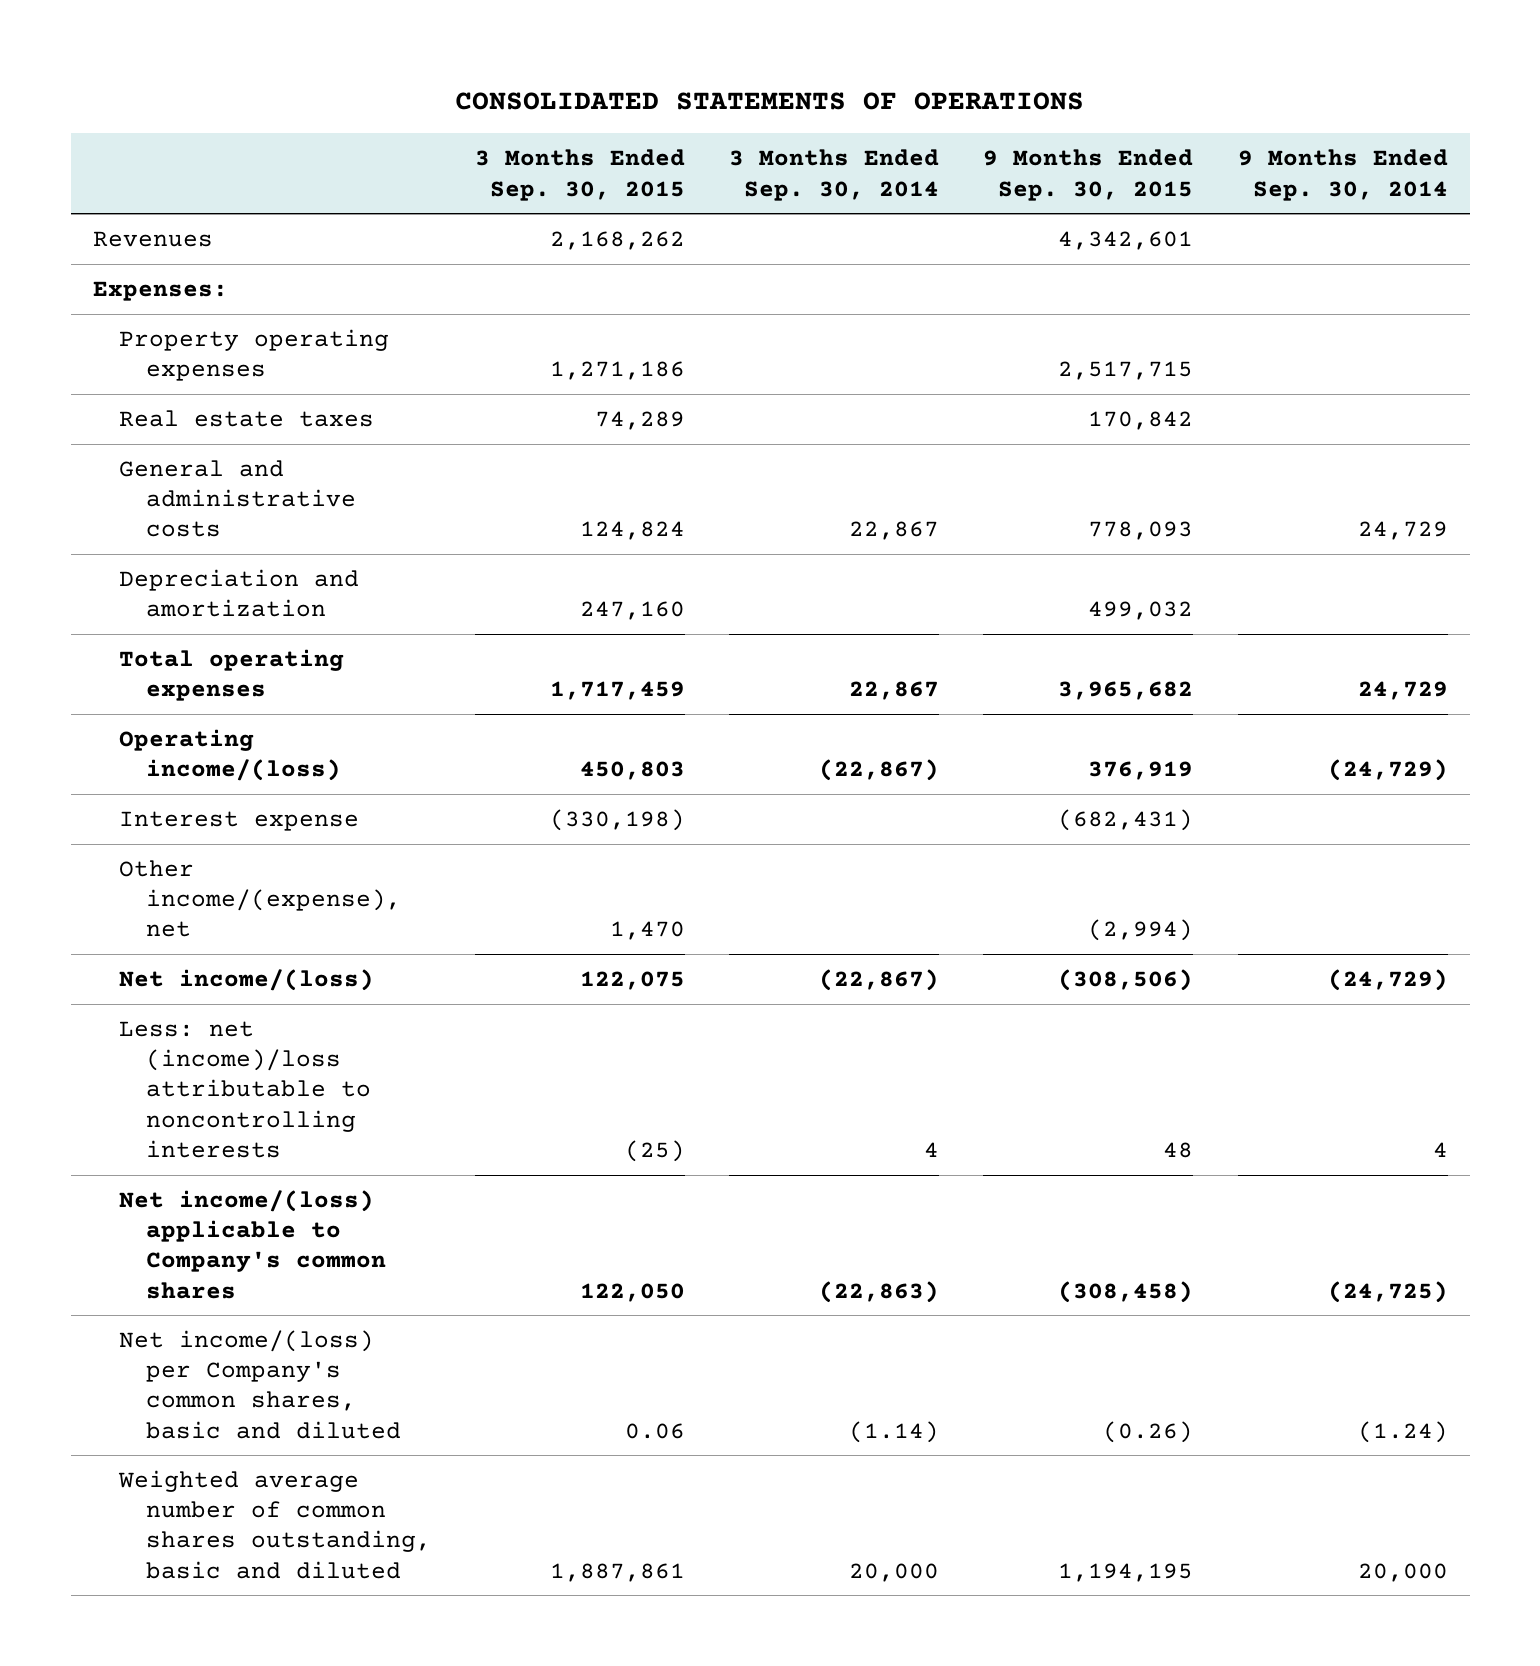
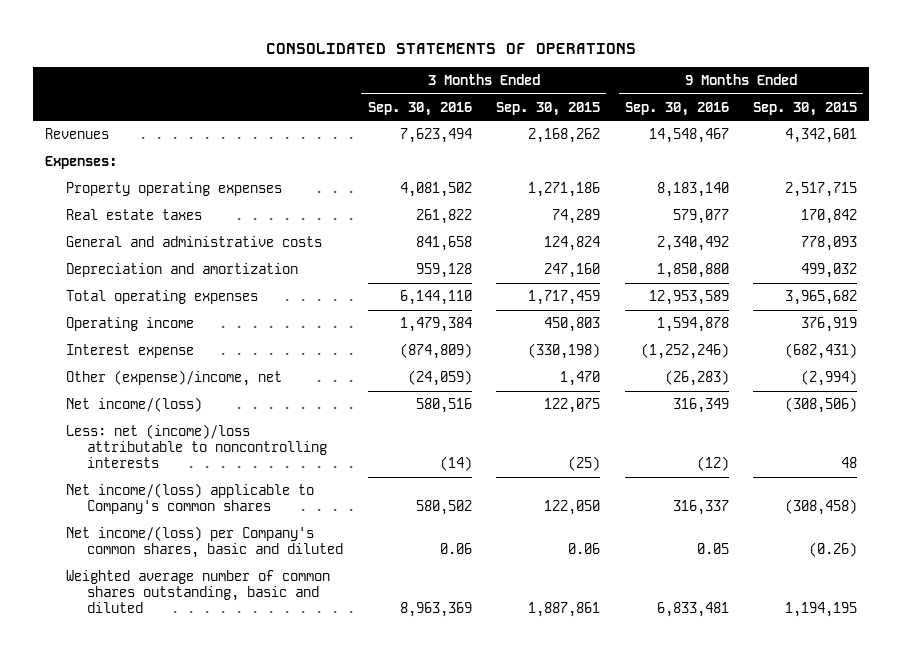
[729,149,940,201] 3 Months Ended Sep. 30, 2014 -> none
[1237,149,1448,201] 9 Months Ended Sep. 30, 2014 -> none
none -> [367,101,472,116] Sep. 30, 2016
none -> [624,101,729,116] Sep. 30, 2016
[119,728,341,782] Operating income/(loss) -> [65,317,194,332] Operating income
[119,859,401,938] Other income/(expense), net -> [65,370,282,387] Other (expense)/income, net

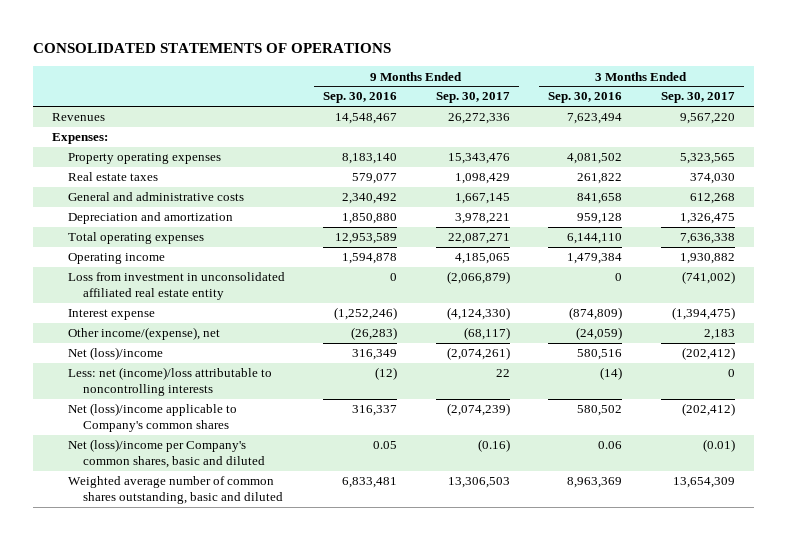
[496,101,601,116] Sep. 30, 2015 -> none
[753,101,858,116] Sep. 30, 2015 -> none
none -> [435,92,510,104] Sep. 30, 2017
none -> [660,92,735,104] Sep. 30, 2017
none -> [67,272,285,301] Loss from investment in unconsolidated affiliated real estate entity
[65,370,282,387] Other (expense)/income, net -> [67,327,220,341] Other income/(expense), net
[65,397,202,413] Net income/(loss) -> [67,347,163,361] Net (loss)/income
[65,483,314,515] Net income/(loss) applicable to Company's common shares -> [67,403,237,433] Net (loss)/income applicable to Company's common shares
[65,526,344,559] Net income/(loss) per Company's common shares, basic and diluted -> [67,439,265,469] Net (loss)/income per Company's common shares, basic and diluted

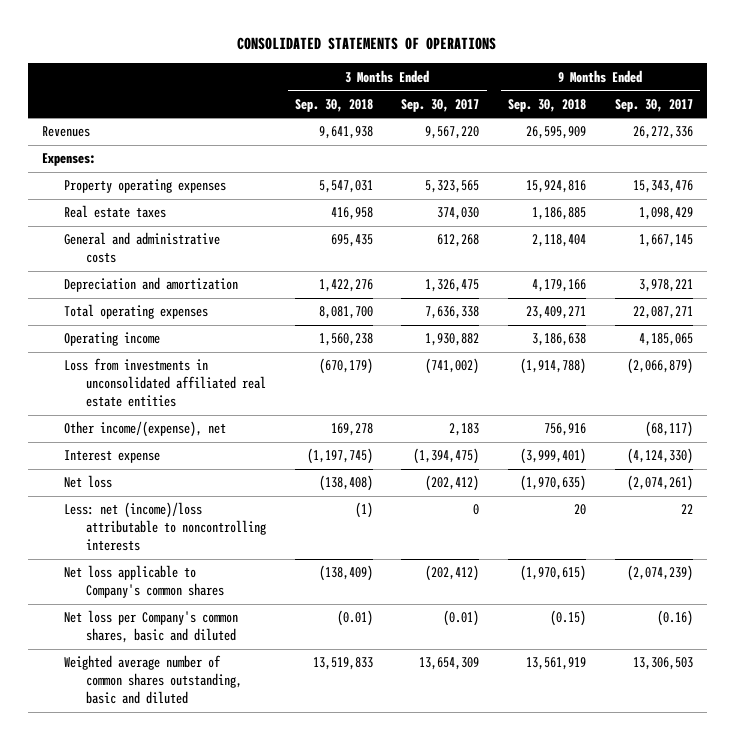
[323,92,398,104] Sep. 30, 2016 -> none
[548,92,623,104] Sep. 30, 2016 -> none
none -> [294,98,373,112] Sep. 30, 2018
none -> [508,98,587,112] Sep. 30, 2018
[67,272,285,301] Loss from investment in unconsolidated affiliated real estate entity -> [63,358,267,408] Loss from investments in unconsolidated affiliated real estate entities
[67,309,155,321] Interest expense -> [63,450,160,464] Interest expense
[67,347,163,361] Net (loss)/income -> [63,475,112,489] Net loss
[67,403,237,433] Net (loss)/income applicable to Company's common shares -> [63,565,225,599] Net loss applicable to Company's common shares
[67,439,265,469] Net (loss)/income per Company's common shares, basic and diluted -> [63,610,238,644] Net loss per Company's common shares, basic and diluted

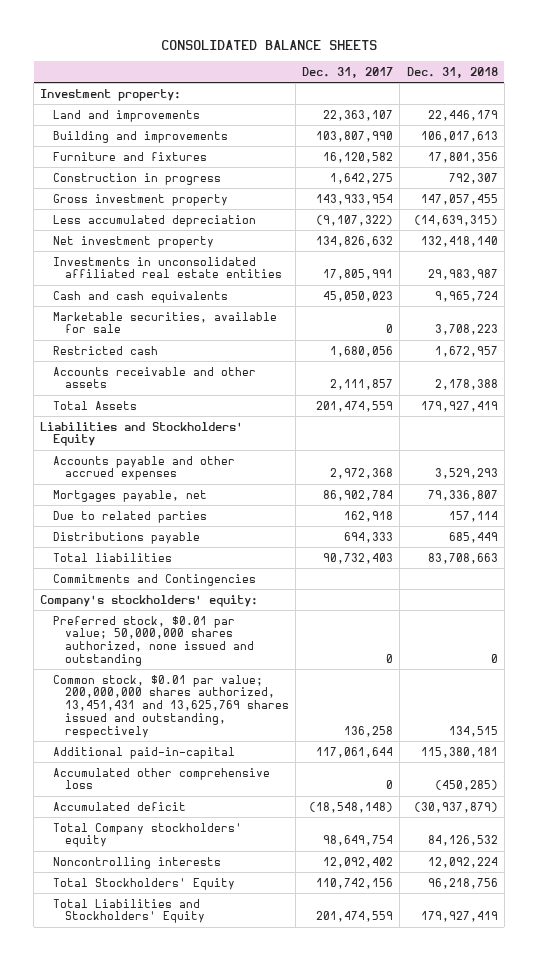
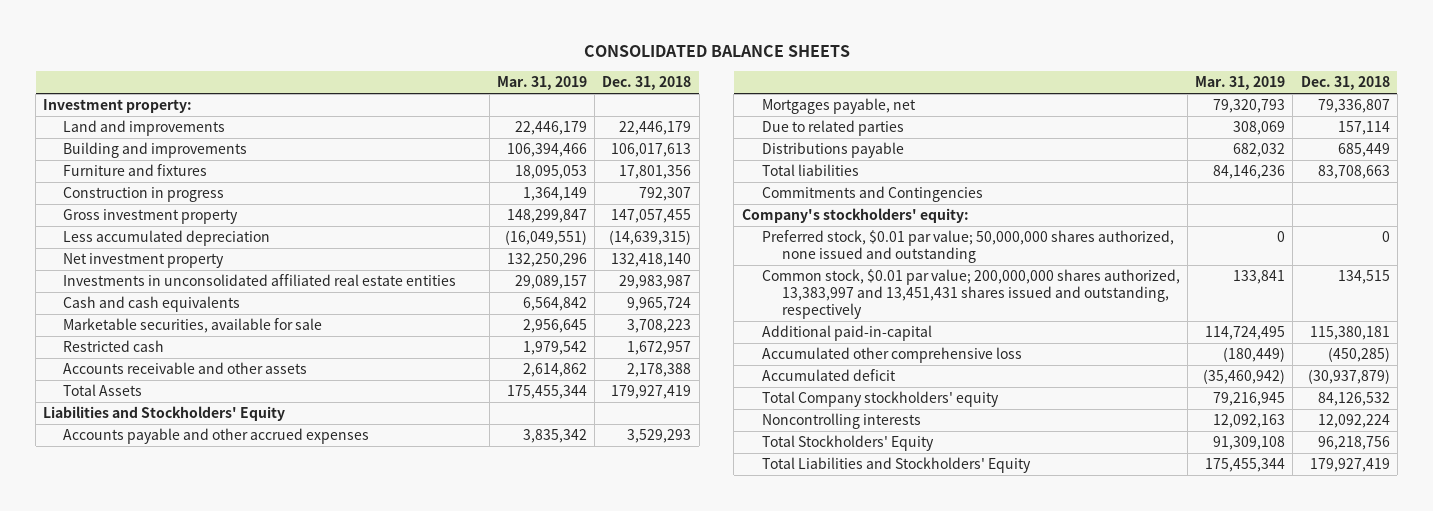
[302,66,394,78] Dec. 31, 2017 -> none
none -> [496,76,587,91] Mar. 31, 2019
[52,674,290,738] Common stock, $0.01 par value; 200,000,000 shares authorized, 13,451,431 and 13,625,769 shares issued and outstanding, respectively -> [761,269,1180,320] Common stock, $0.01 par value; 200,000,000 shares authorized, 13,383,997 and 13,451,431 shares issued and outstanding, respectively

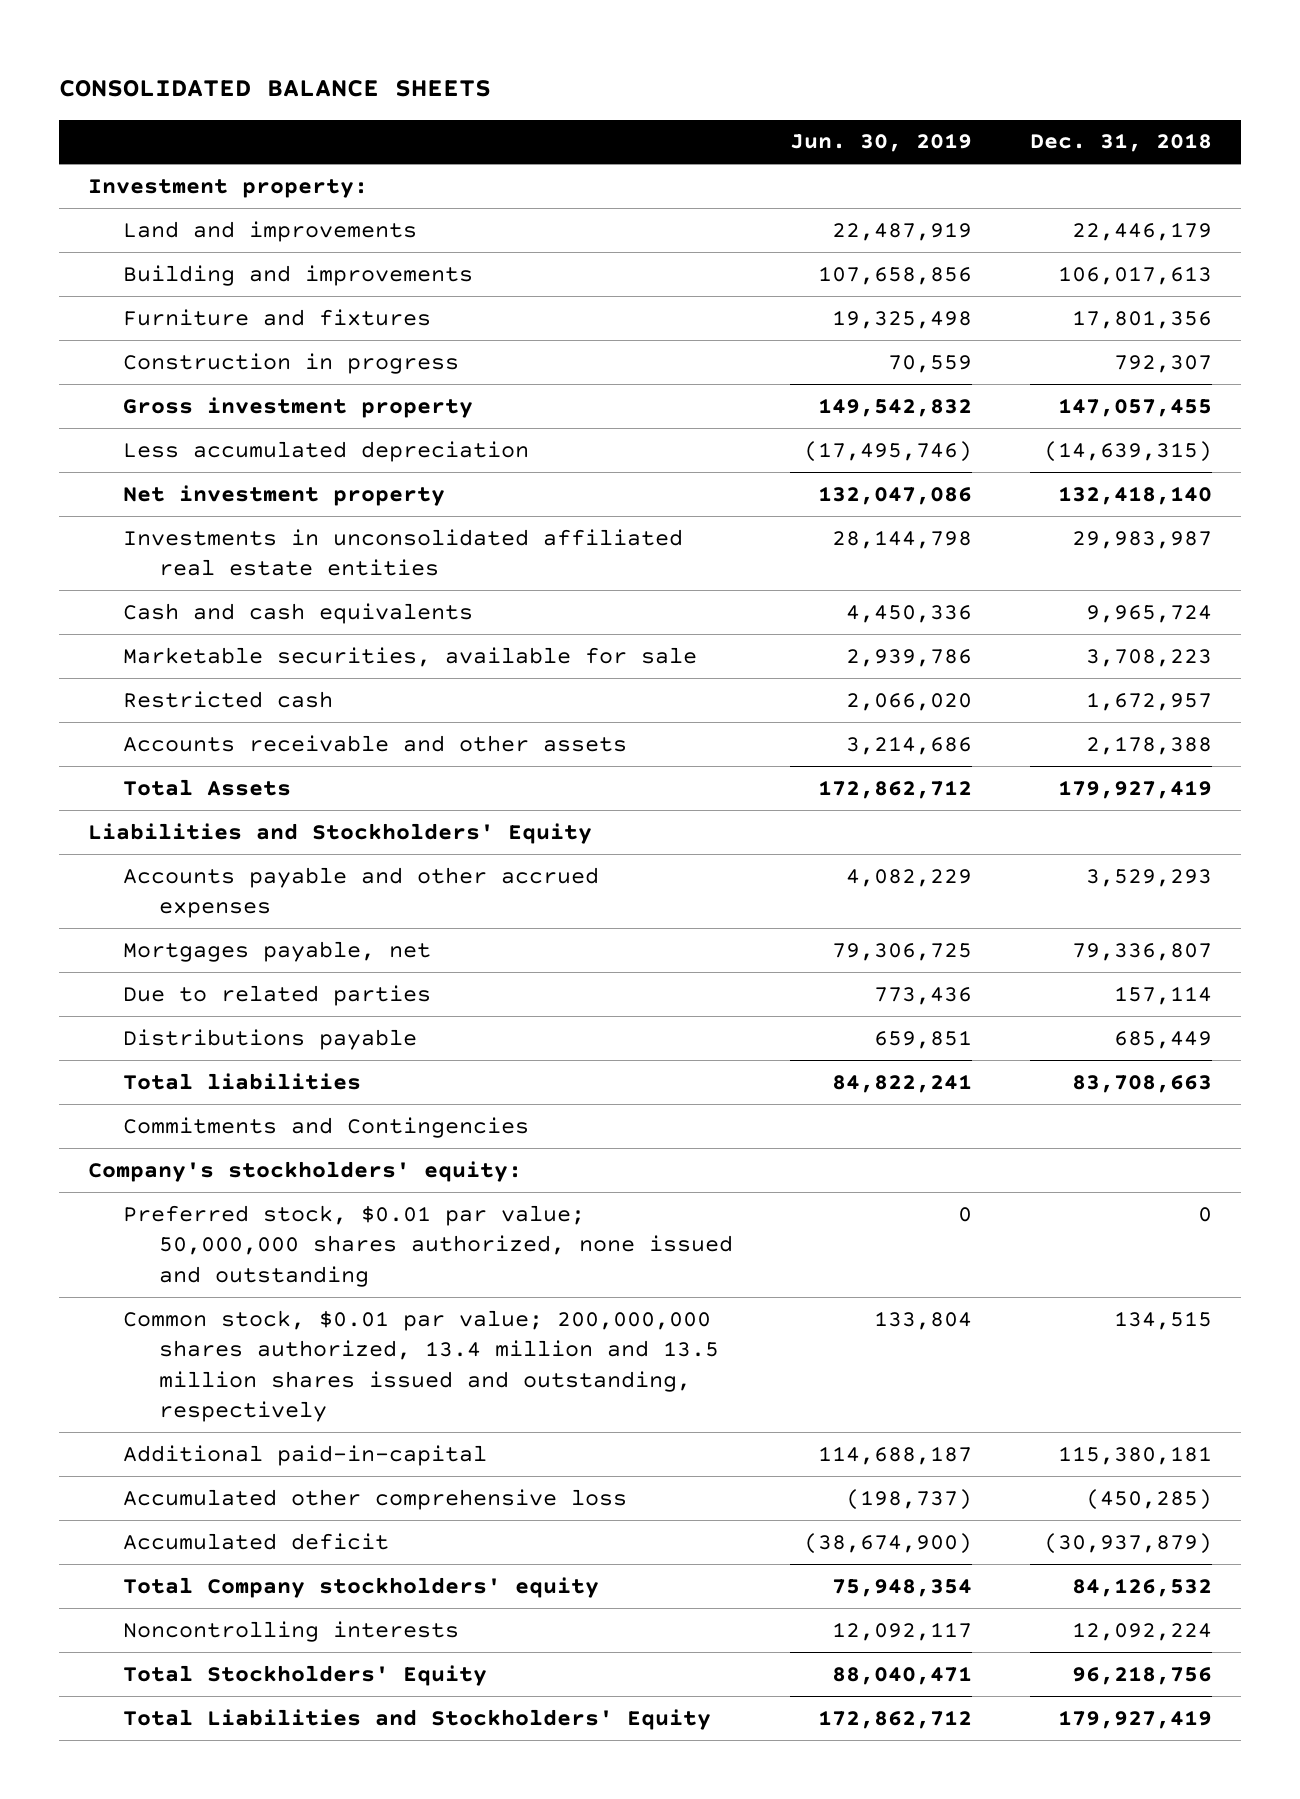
[496,76,587,91] Mar. 31, 2019 -> none
none -> [790,133,973,153] Jun. 30, 2019
[761,269,1180,320] Common stock, $0.01 par value; 200,000,000 shares authorized, 13,383,997 and 13,451,431 shares issued and outstanding, respectively -> [123,1309,719,1423] Common stock, $0.01 par value; 200,000,000 shares authorized, 13.4 million and 13.5 million shares issued and outstanding, respectively

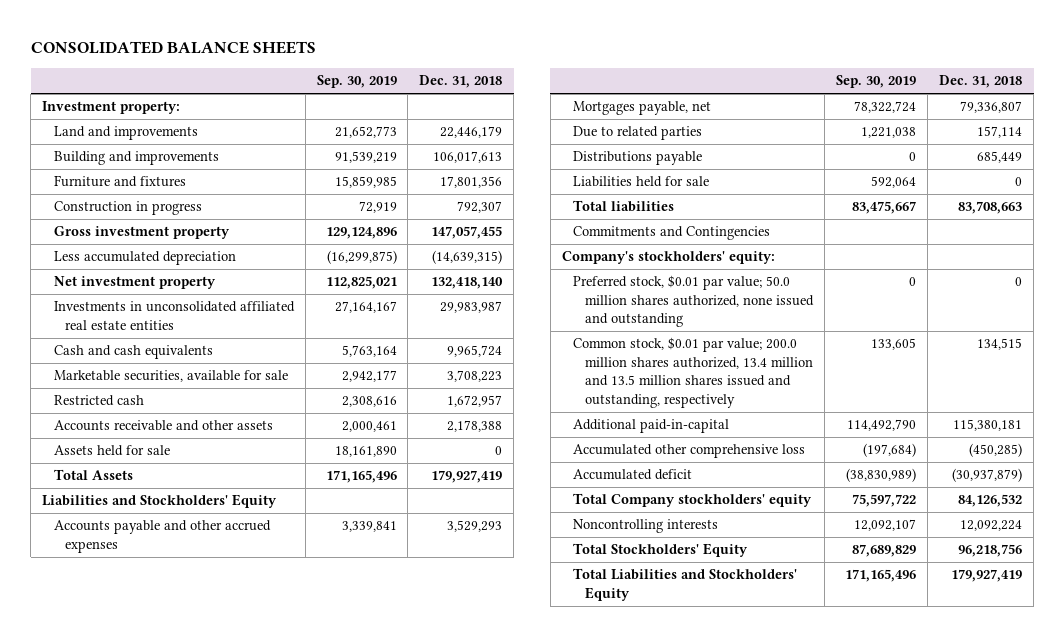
[790,133,973,153] Jun. 30, 2019 -> none
none -> [316,75,397,89] Sep. 30, 2019
none -> [53,445,170,457] Assets held for sale
none -> [573,176,710,188] Liabilities held for sale
[123,1204,733,1287] Preferred stock, $0.01 par value; 50,000,000 shares authorized, none issued and outstanding -> [573,275,815,328] Preferred stock, $0.01 par value; 50.0 million shares authorized, none issued and outstanding
[123,1309,719,1423] Common stock, $0.01 par value; 200,000,000 shares authorized, 13.4 million and 13.5 million shares issued and outstanding, respectively -> [573,337,814,408] Common stock, $0.01 par value; 200.0 million shares authorized, 13.4 million and 13.5 million shares issued and outstanding, respectively

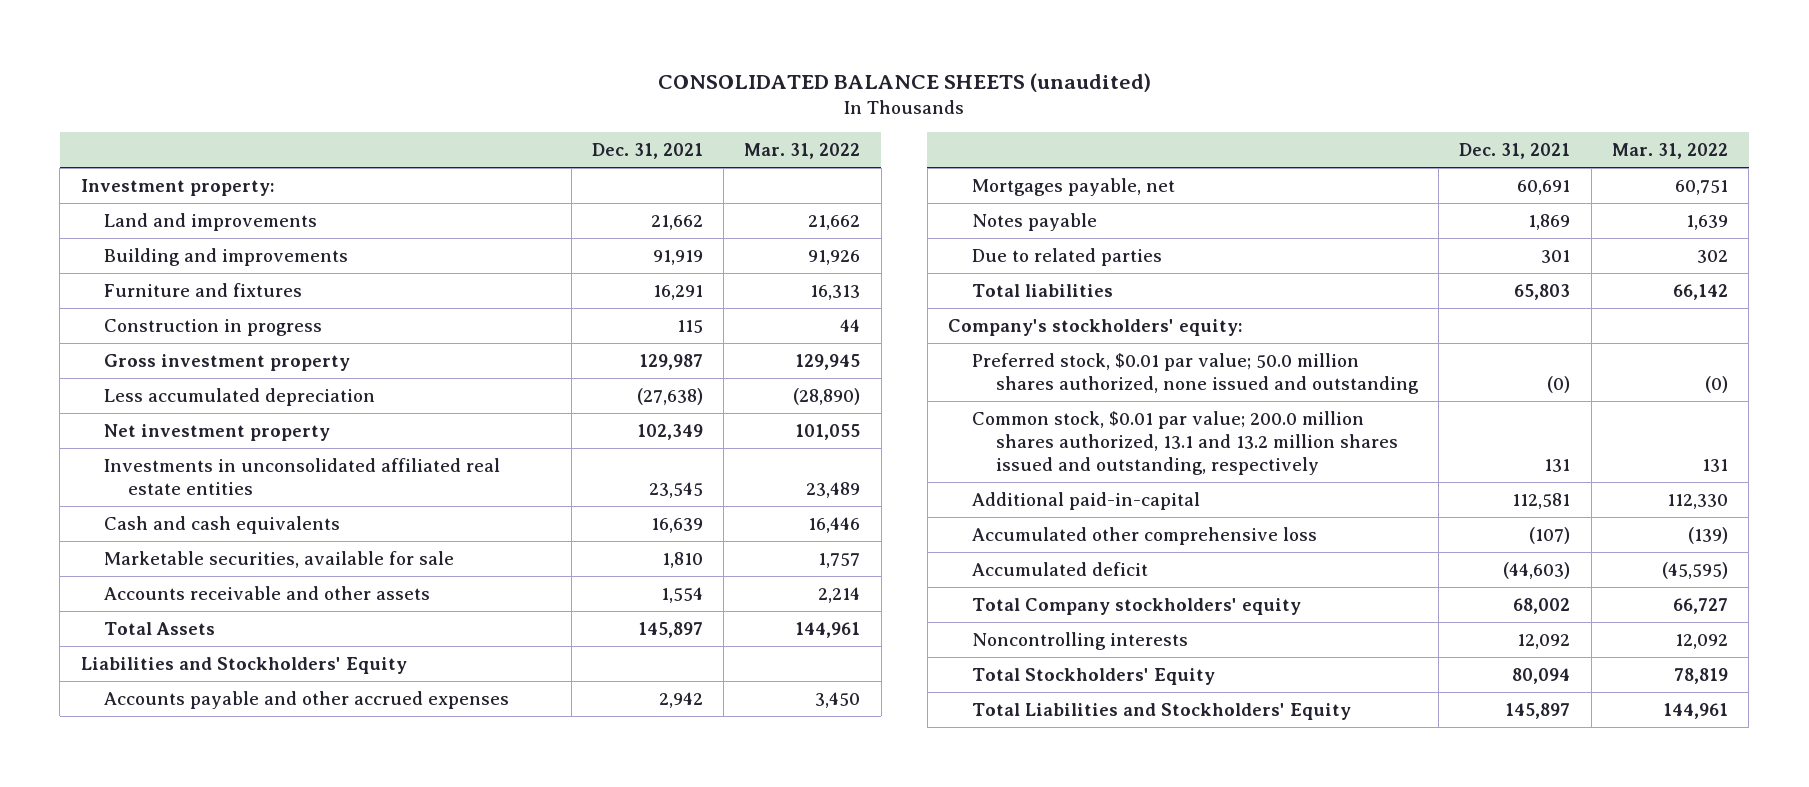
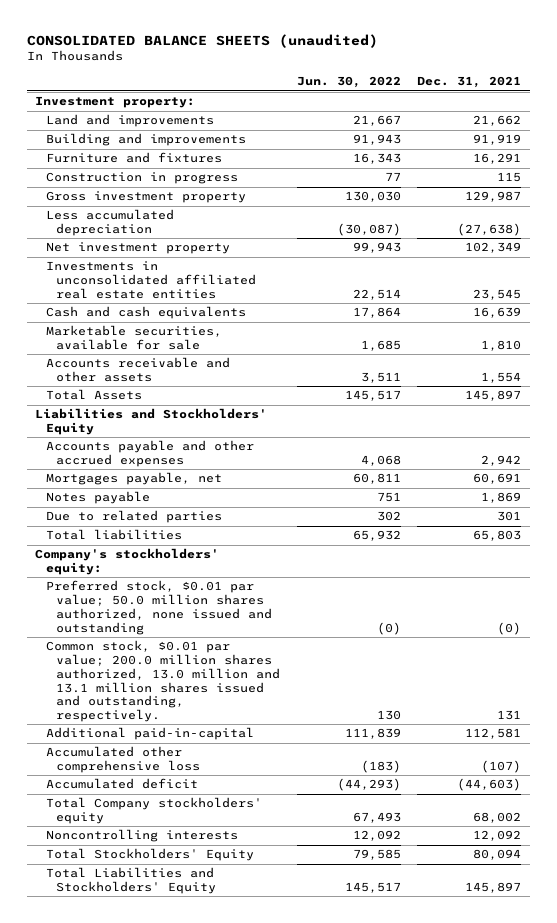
[744,143,861,160] Mar. 31, 2022 -> none
none -> [296,76,401,89] Jun. 30, 2022
[971,411,1398,475] Common stock, $0.01 par value; 200.0 million shares authorized, 13.1 and 13.2 million shares issued and outstanding, respectively -> [45,640,281,723] Common stock, $0.01 par value; 200.0 million shares authorized, 13.0 million and 13.1 million shares issued and outstanding, respectively.

